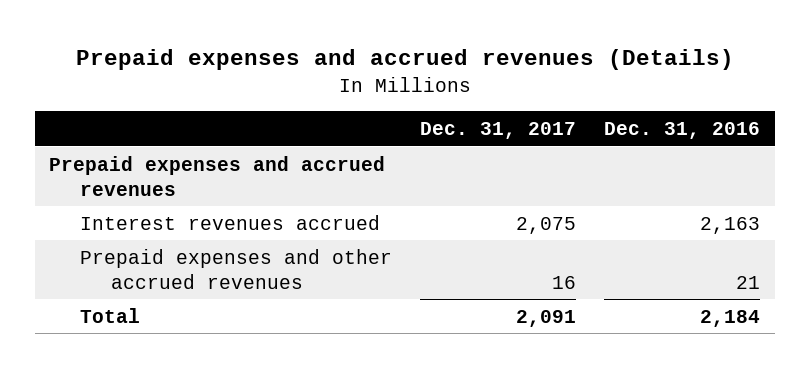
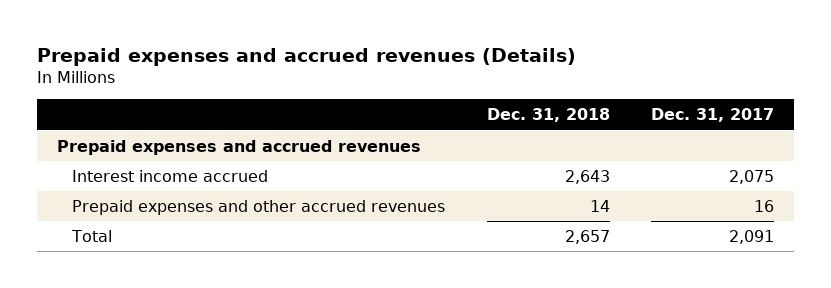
[604,121,761,139] Dec. 31, 2016 -> none
none -> [486,108,610,123] Dec. 31, 2018
[80,214,381,230] Interest revenues accrued -> [72,169,269,182] Interest income accrued

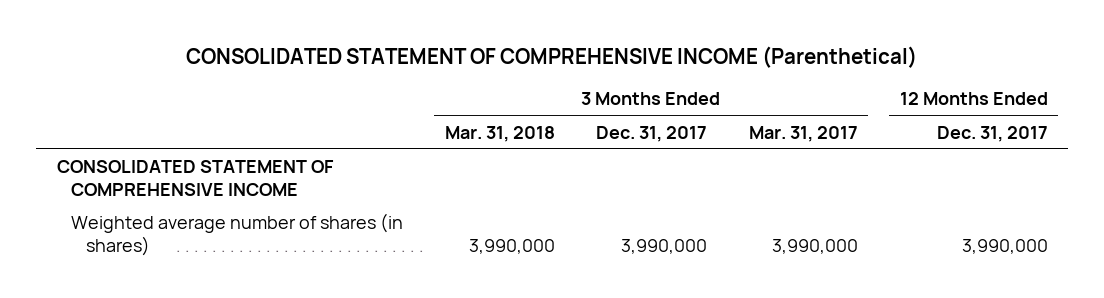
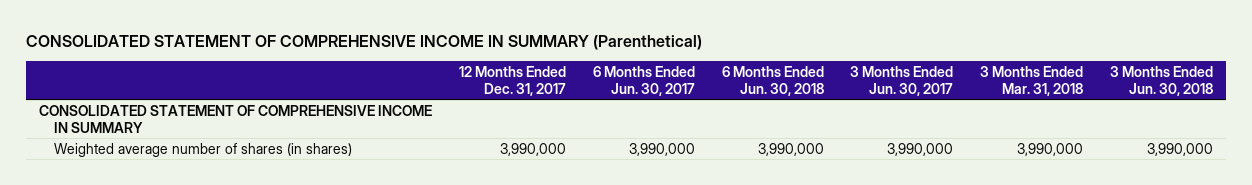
[186,45,918,68] CONSOLIDATED STATEMENT OF COMPREHENSIVE INCOME (Parenthetical) -> [25,35,702,51] CONSOLIDATED STATEMENT OF COMPREHENSIVE INCOME IN SUMMARY (Parenthetical)
[596,125,708,142] Dec. 31, 2017 -> none
[749,125,859,142] Mar. 31, 2017 -> none
none -> [592,66,695,96] 6 Months Ended Jun. 30, 2017
none -> [721,66,824,96] 6 Months Ended Jun. 30, 2018
none -> [850,66,954,96] 3 Months Ended Jun. 30, 2017
none -> [1109,66,1213,96] 3 Months Ended Jun. 30, 2018
[56,160,334,196] CONSOLIDATED STATEMENT OF COMPREHENSIVE INCOME -> [39,104,433,133] CONSOLIDATED STATEMENT OF COMPREHENSIVE INCOME IN SUMMARY

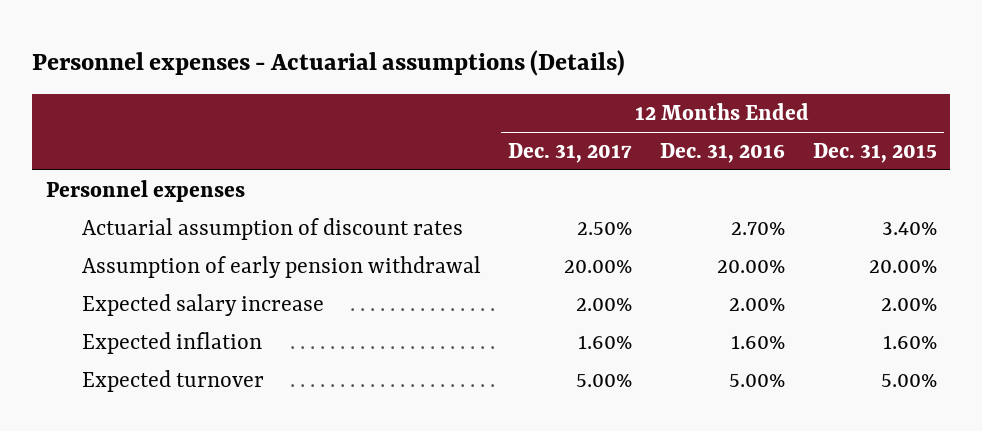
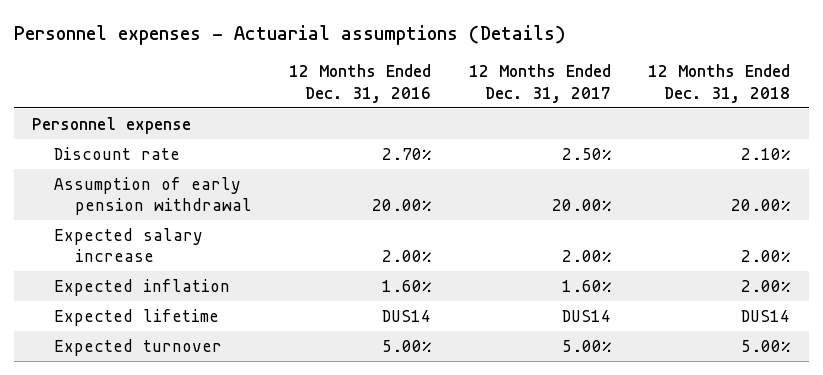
[812,142,937,163] Dec. 31, 2015 -> none
none -> [648,64,791,103] 12 Months Ended Dec. 31, 2018
[45,179,245,202] Personnel expenses -> [32,116,192,134] Personnel expense
[81,217,463,240] Actuarial assumption of discount rates -> [53,146,180,160] Discount rate
none -> [53,308,219,326] Expected lifetime

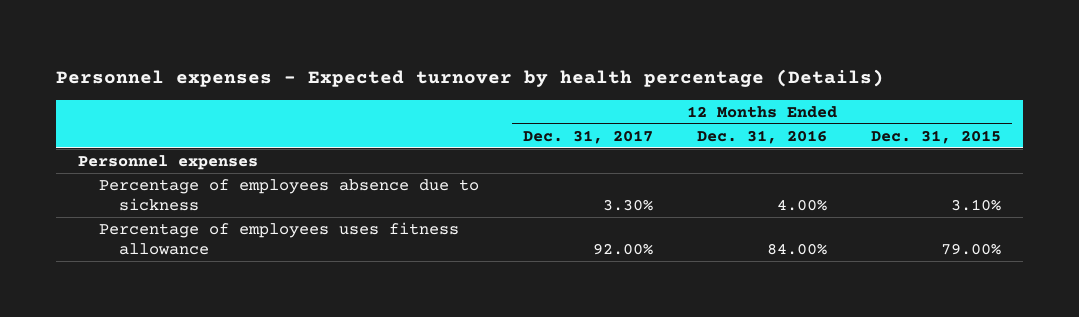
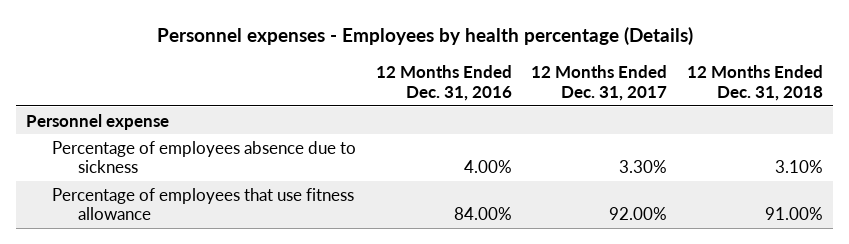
[56,68,885,87] Personnel expenses - Expected turnover by health percentage (Details) -> [156,26,693,45] Personnel expenses - Employees by health percentage (Details)
[870,129,1001,144] Dec. 31, 2015 -> none
none -> [686,65,823,102] 12 Months Ended Dec. 31, 2018
[78,154,259,170] Personnel expenses -> [26,113,170,130] Personnel expense
[98,221,459,255] Percentage of employees uses fitness allowance -> [51,187,354,221] Percentage of employees that use fitness allowance

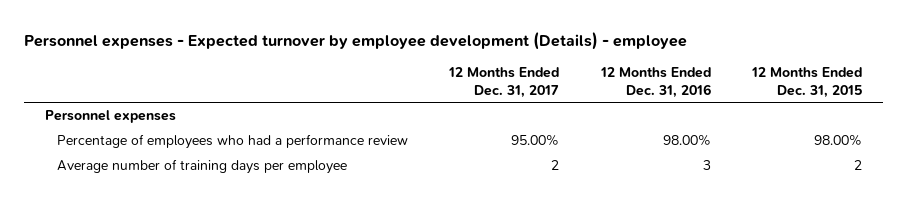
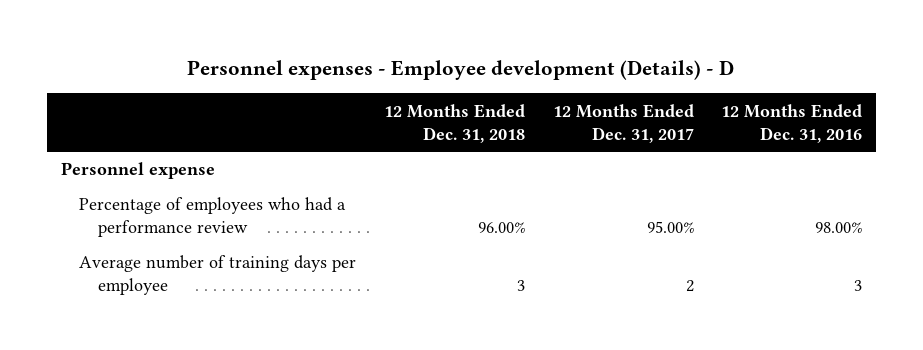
[23,31,687,50] Personnel expenses - Expected turnover by employee development (Details) - employee -> [187,60,735,81] Personnel expenses - Employee development (Details) - D
[751,66,863,98] 12 Months Ended Dec. 31, 2015 -> none
none -> [384,103,526,143] 12 Months Ended Dec. 31, 2018
[44,110,176,124] Personnel expenses -> [60,162,215,180] Personnel expense

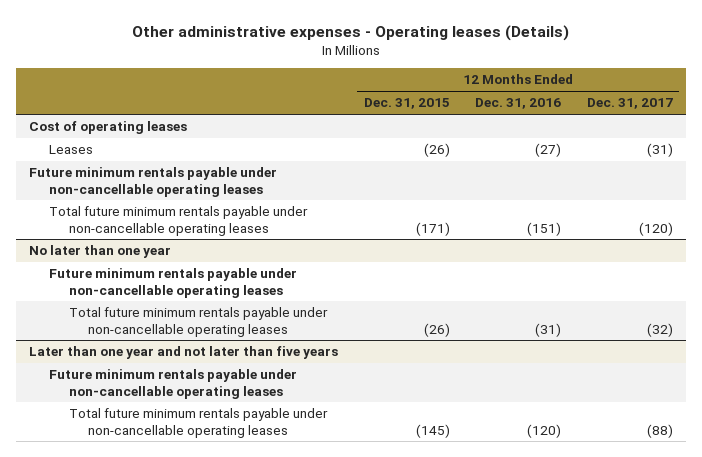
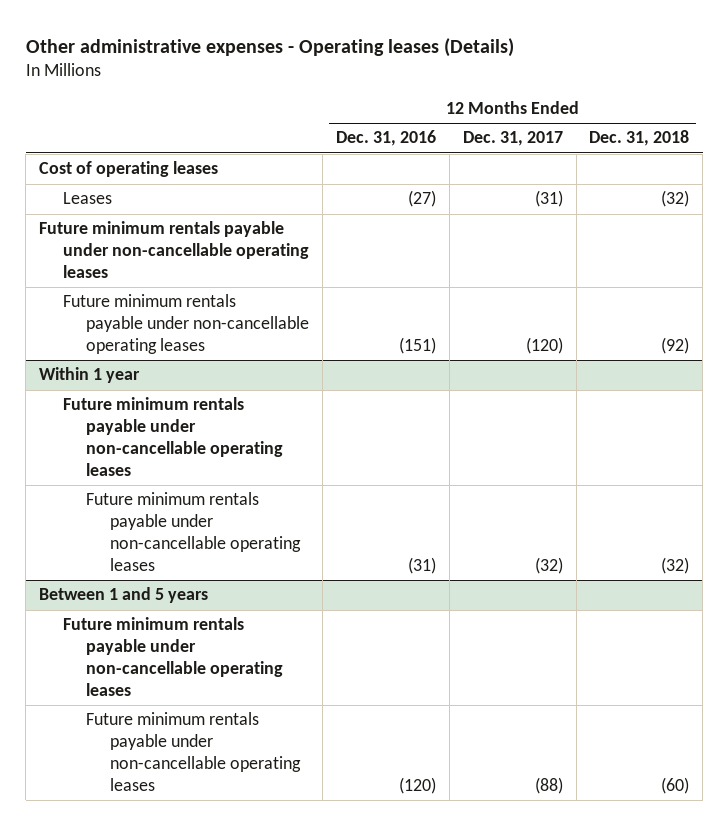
[363,98,450,110] Dec. 31, 2015 -> none
none -> [589,130,690,147] Dec. 31, 2018
[48,206,308,236] Total future minimum rentals payable under non-cancellable operating leases -> [62,294,310,355] Future minimum rentals payable under non-cancellable operating leases
[28,245,171,259] No later than one year -> [38,367,140,384] Within 1 year
[68,307,328,337] Total future minimum rentals payable under non-cancellable operating leases -> [86,492,301,571] Future minimum rentals payable under non-cancellable operating leases
[28,346,338,360] Later than one year and not later than five years -> [38,587,208,604] Between 1 and 5 years
[68,408,328,438] Total future minimum rentals payable under non-cancellable operating leases -> [86,712,301,791] Future minimum rentals payable under non-cancellable operating leases

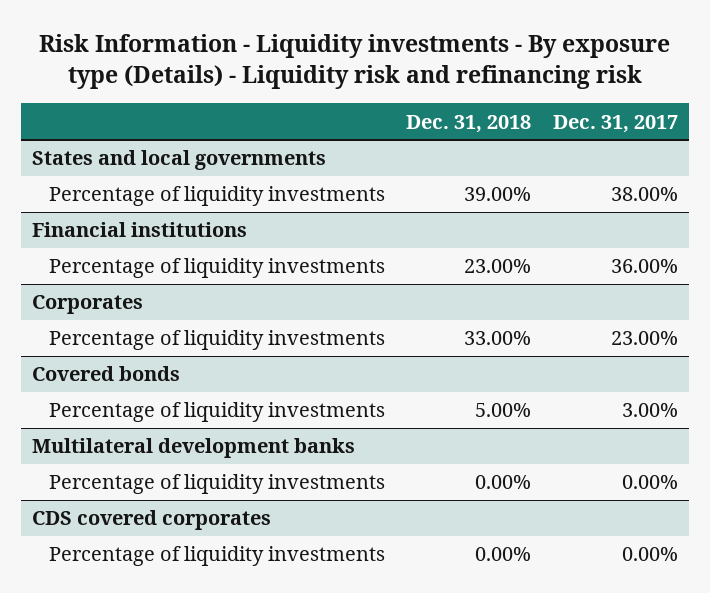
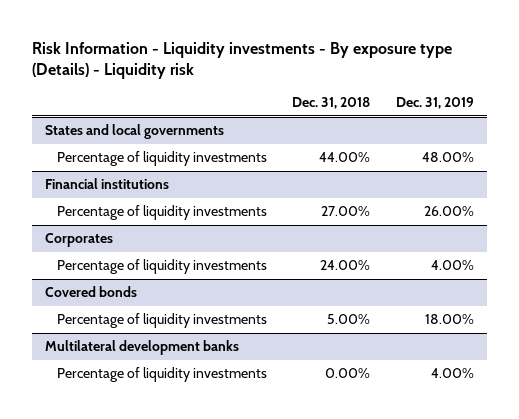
[39,34,671,90] Risk Information - Liquidity investments - By exposure type (Details) - Liquidity risk and refinancing risk -> [31,41,452,80] Risk Information - Liquidity investments - By exposure type (Details) - Liquidity risk
[553,114,679,133] Dec. 31, 2017 -> none
none -> [396,97,475,110] Dec. 31, 2019
[464,187,532,202] 39.00% -> [319,152,371,163] 44.00%
[464,259,532,274] 23.00% -> [321,206,371,217] 27.00%
[464,331,532,346] 33.00% -> [320,260,371,271] 24.00%
[32,510,272,531] CDS covered corporates -> none
[48,546,385,567] Percentage of liquidity investments -> none

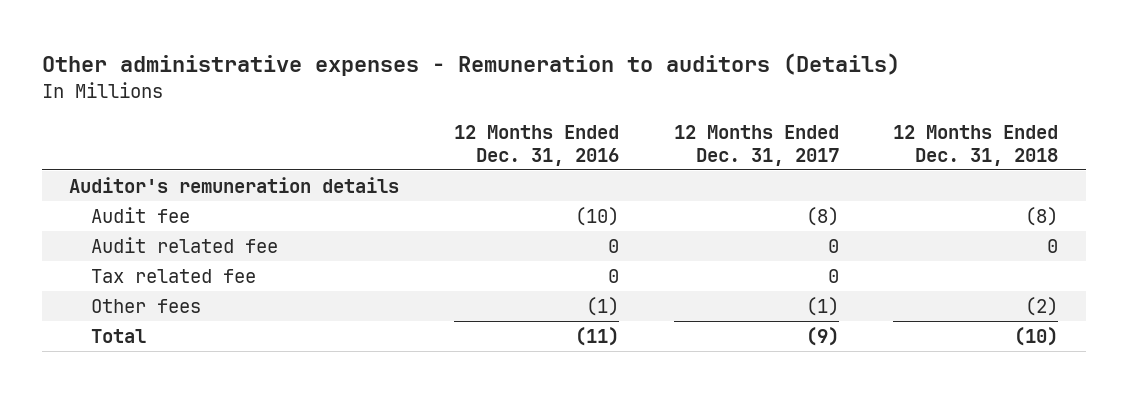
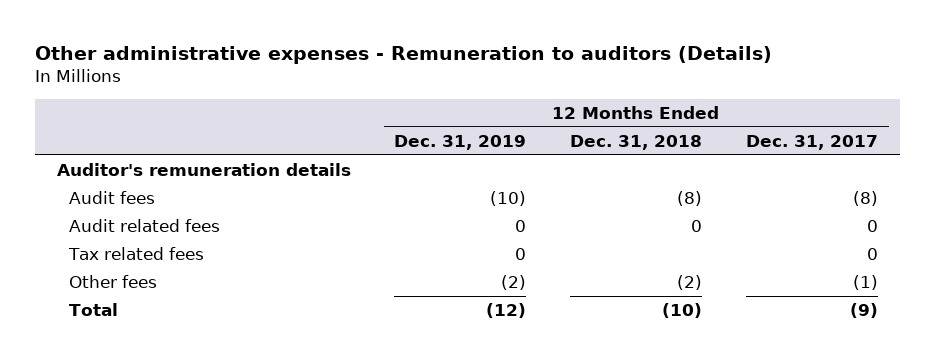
[454,124,620,166] 12 Months Ended Dec. 31, 2016 -> none
none -> [394,134,527,150] Dec. 31, 2019
[90,206,190,223] Audit fee -> [68,191,155,205] Audit fees
[90,236,278,253] Audit related fee -> [68,219,220,233] Audit related fees
[90,268,256,283] Tax related fee -> [67,247,204,261] Tax related fees

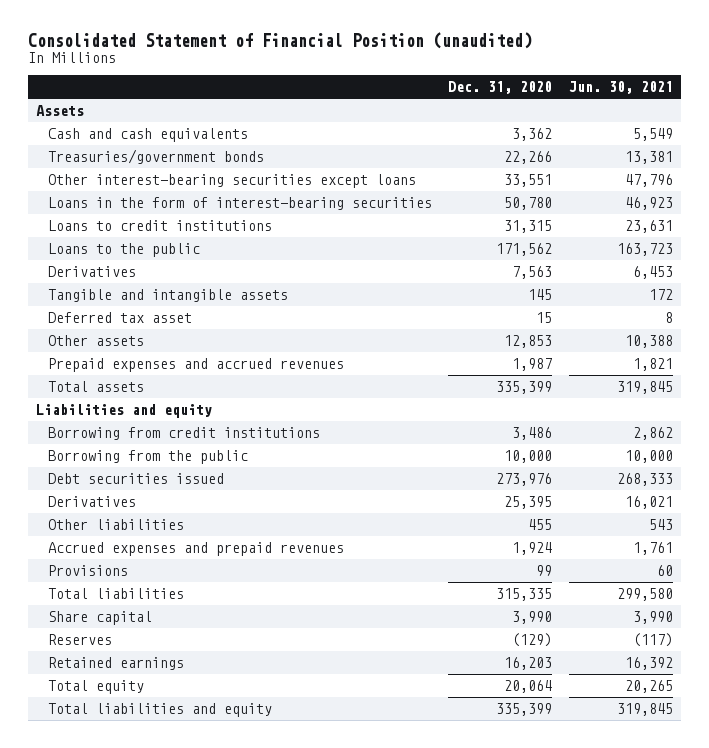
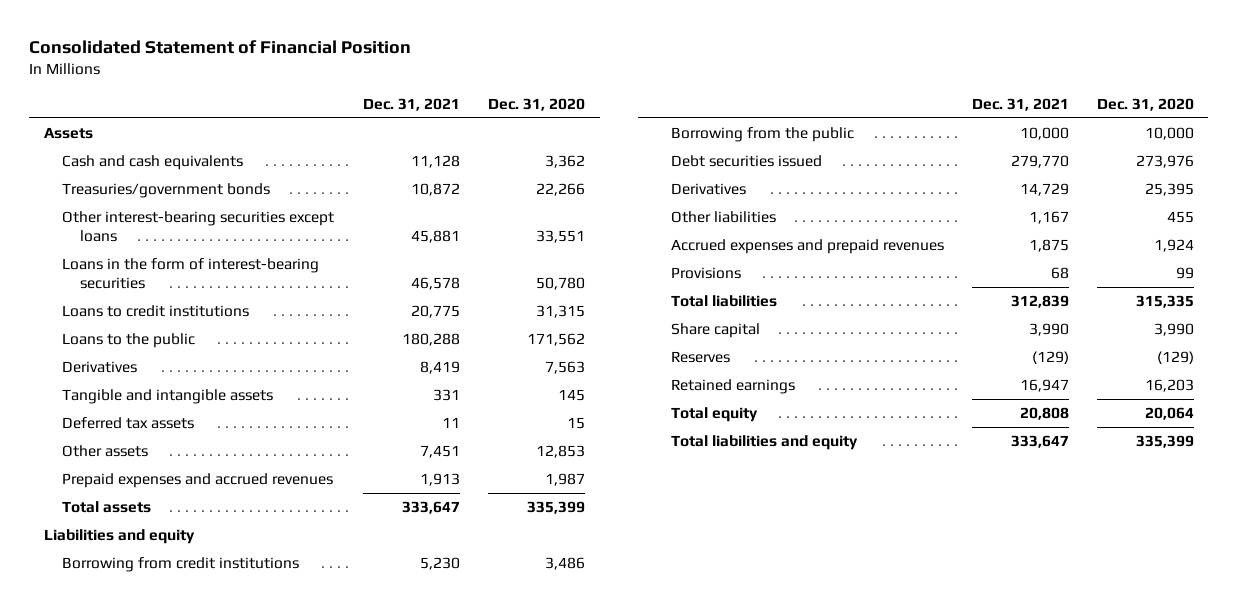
[27,31,532,49] Consolidated Statement of Financial Position (unaudited) -> [29,40,412,55] Consolidated Statement of Financial Position
[568,81,673,95] Jun. 30, 2021 -> none
none -> [363,97,461,111] Dec. 31, 2021
[47,311,192,323] Deferred tax asset -> [61,417,194,430] Deferred tax assets

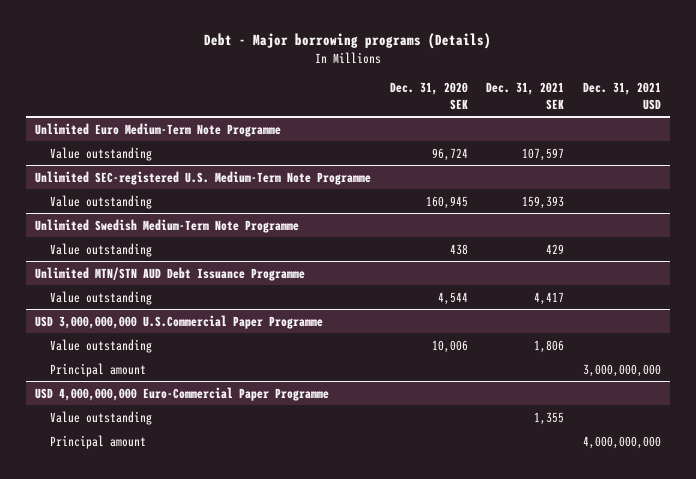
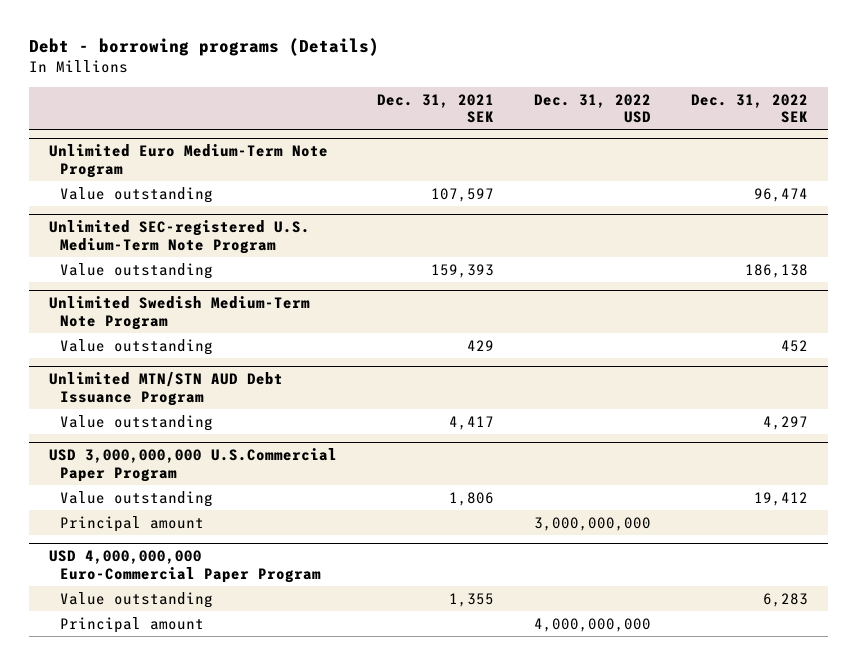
[203,33,491,50] Debt - Major borrowing programs (Details) -> [29,38,380,57] Debt - borrowing programs (Details)
[389,82,468,110] Dec. 31, 2020 SEK -> none
[582,82,661,110] Dec. 31, 2021 USD -> none
none -> [534,93,652,123] Dec. 31, 2022 USD
none -> [691,93,809,123] Dec. 31, 2022 SEK
[34,122,281,137] Unlimited Euro Medium-Term Note Programme -> [49,144,329,178] Unlimited Euro Medium-Term Note Program
[34,170,371,185] Unlimited SEC-registered U.S. Medium-Term Note Programme -> [49,220,311,254] Unlimited SEC-registered U.S. Medium-Term Note Program
[34,218,299,233] Unlimited Swedish Medium-Term Note Programme -> [49,296,311,330] Unlimited Swedish Medium-Term Note Program
[34,266,305,281] Unlimited MTN/STN AUD Debt Issuance Programme -> [49,372,284,406] Unlimited MTN/STN AUD Debt Issuance Program
[34,314,323,329] USD 3,000,000,000 U.S.Commercial Paper Programme -> [49,448,338,482] USD 3,000,000,000 U.S.Commercial Paper Program
[34,386,329,401] USD 4,000,000,000 Euro-Commercial Paper Programme -> [49,550,322,583] USD 4,000,000,000 Euro-Commercial Paper Program

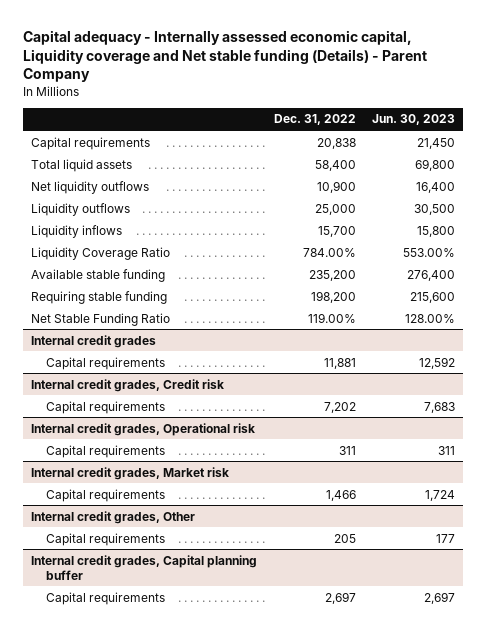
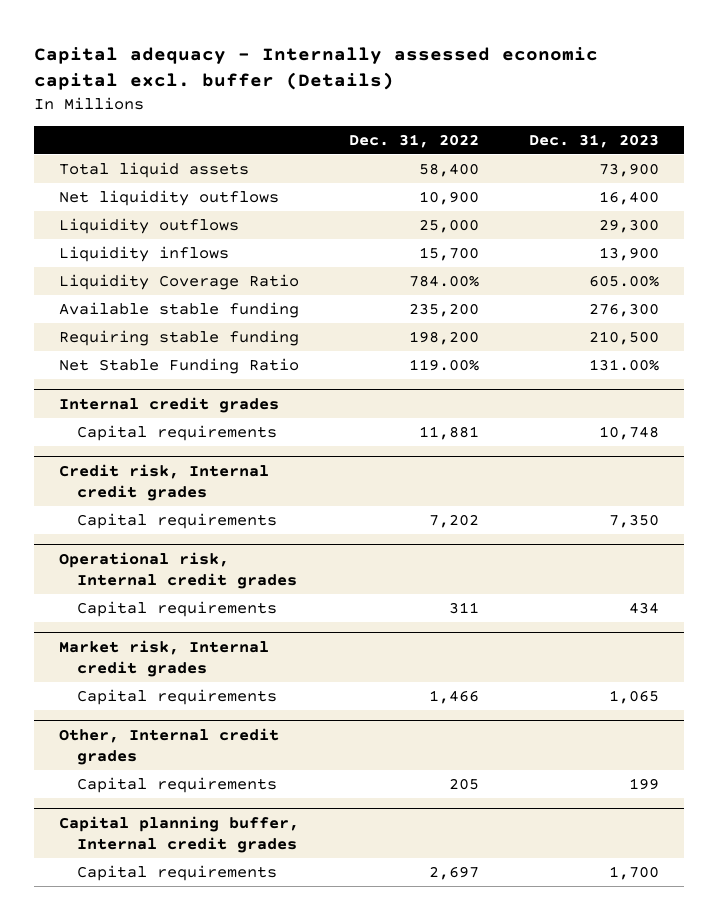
[22,29,427,83] Capital adequacy - Internally assessed economic capital, Liquidity coverage and Net stable funding (Details) - Parent Company -> [34,47,599,91] Capital adequacy - Internally assessed economic capital excl. buffer (Details)
[372,114,456,126] Jun. 30, 2023 -> none
none -> [528,133,659,148] Dec. 31, 2023
[31,136,151,150] Capital requirements -> none
[31,378,225,392] Internal credit grades, Credit risk -> [58,463,269,501] Credit risk, Internal credit grades
[31,422,256,436] Internal credit grades, Operational risk -> [58,551,297,589] Operational risk, Internal credit grades
[31,466,230,480] Internal credit grades, Market risk -> [58,639,269,677] Market risk, Internal credit grades
[31,510,196,524] Internal credit grades, Other -> [58,727,279,765] Other, Internal credit grades
[31,554,258,580] Internal credit grades, Capital planning buffer -> [58,815,299,853] Capital planning buffer, Internal credit grades

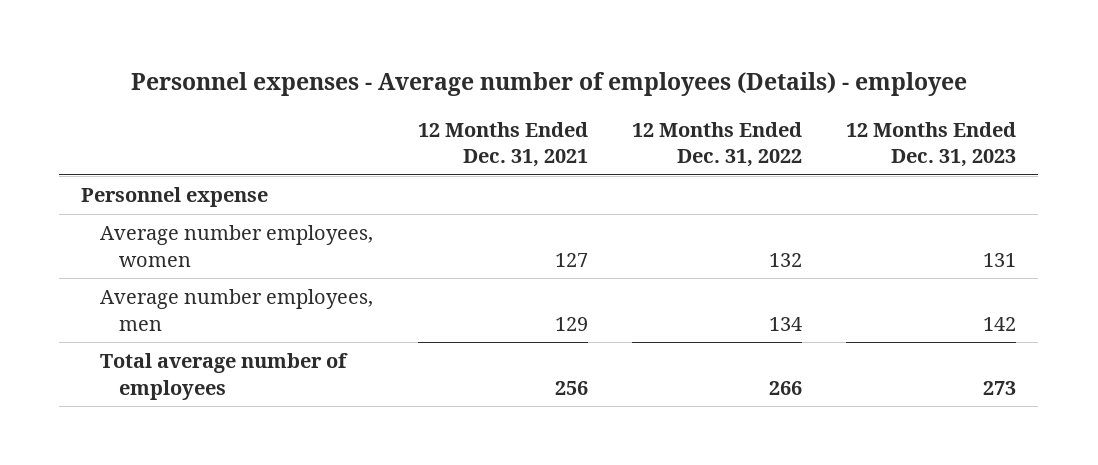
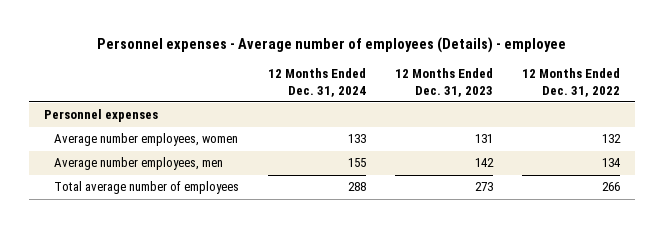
[417,121,588,167] 12 Months Ended Dec. 31, 2021 -> none
none -> [268,68,367,97] 12 Months Ended Dec. 31, 2024
[81,187,269,208] Personnel expense -> [43,109,158,123] Personnel expenses

